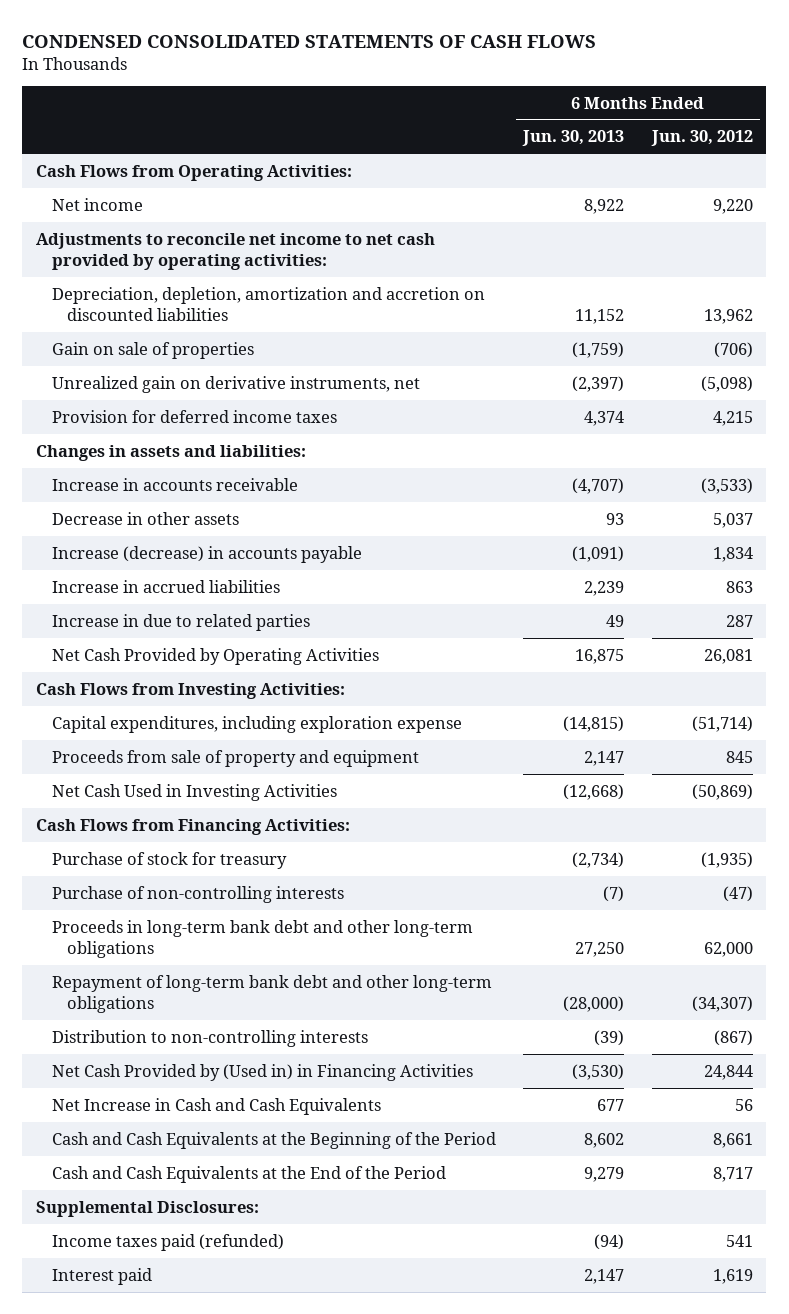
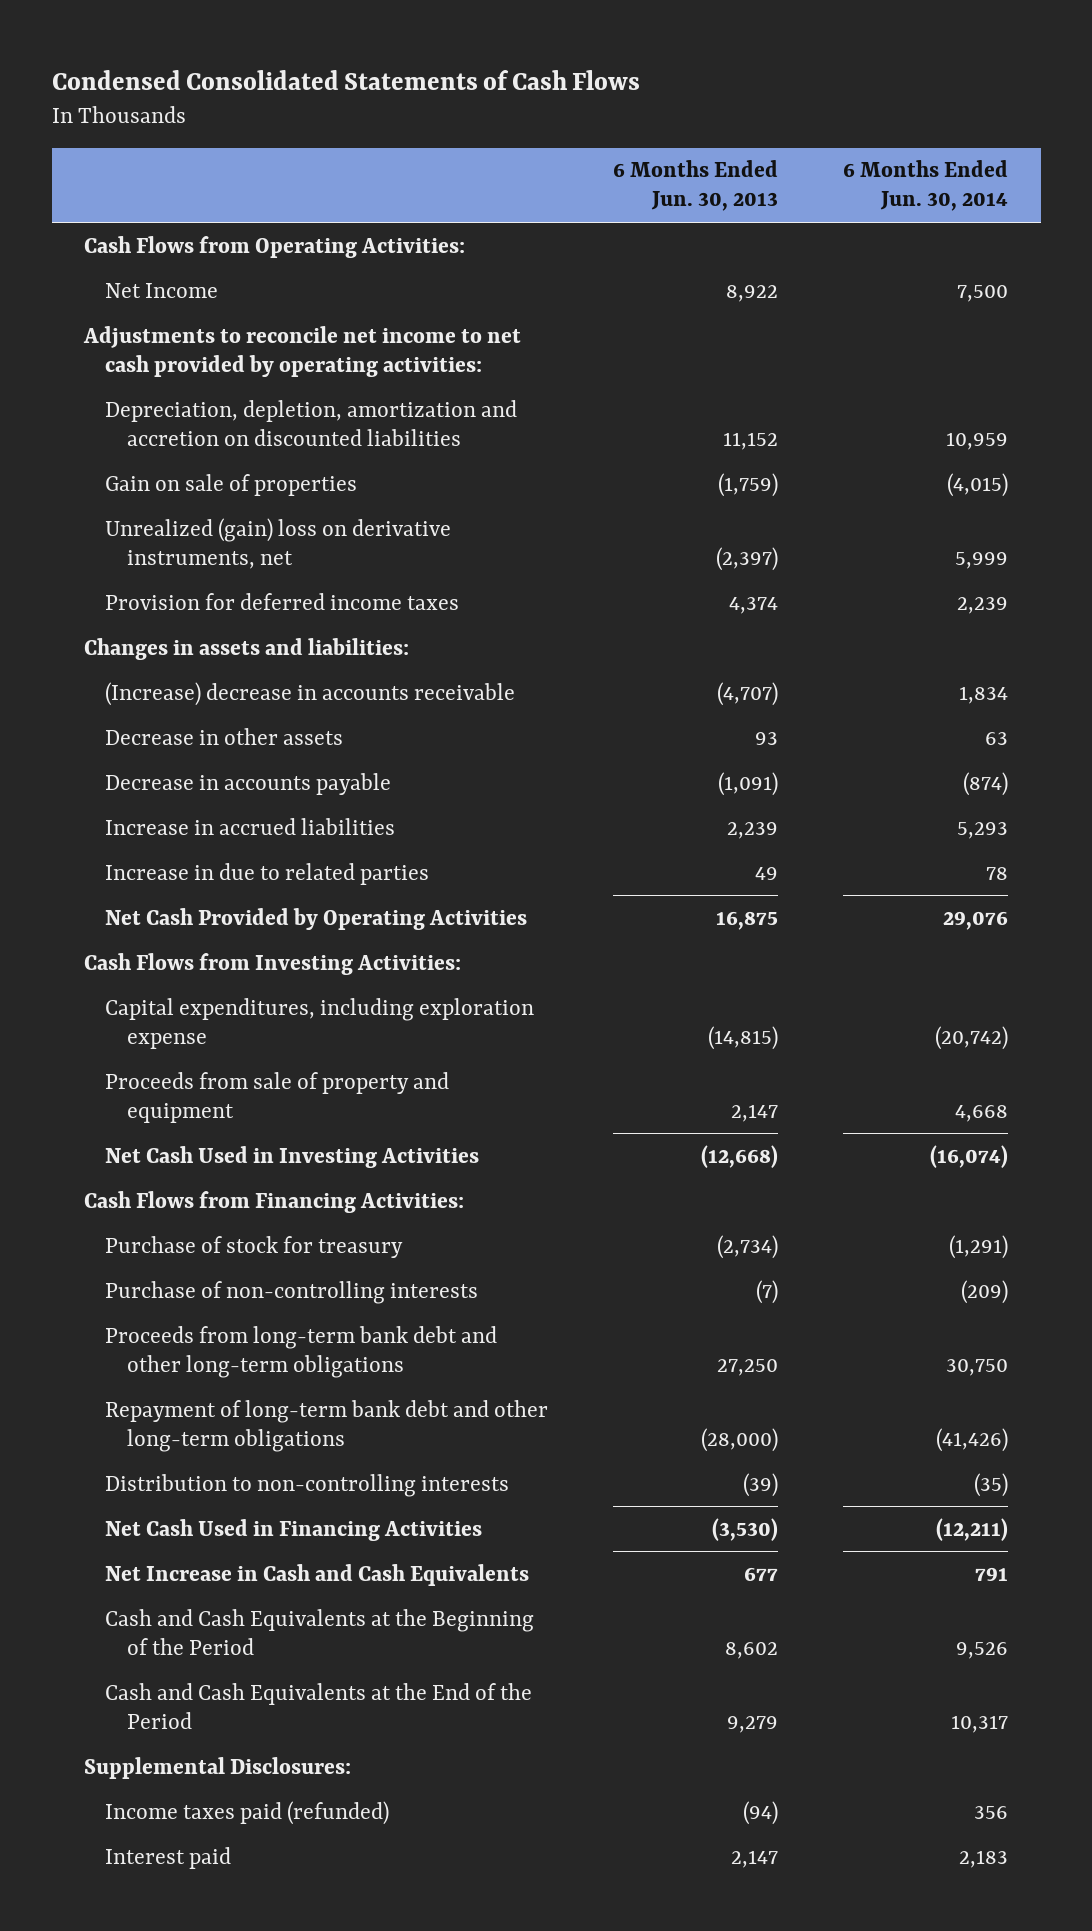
[22,34,597,48] CONDENSED CONSOLIDATED STATEMENTS OF CASH FLOWS -> [51,69,640,90] Condensed Consolidated Statements of Cash Flows
[650,130,753,147] Jun. 30, 2012 -> none
none -> [843,160,1009,212] 6 Months Ended Jun. 30, 2014
[51,197,143,211] Net income -> [105,282,219,298] Net Income
[51,375,420,393] Unrealized gain on derivative instruments, net -> [105,517,452,569] Unrealized (gain) loss on derivative instruments, net
[51,477,298,491] Increase in accounts receivable -> [105,681,516,706] (Increase) decrease in accounts receivable
[51,545,362,563] Increase (decrease) in accounts payable -> [105,772,392,795] Decrease in accounts payable
[51,919,473,958] Proceeds in long-term bank debt and other long-term obligations -> [105,1325,498,1378] Proceeds from long-term bank debt and other long-term obligations
[51,1063,473,1081] Net Cash Provided by (Used in) in Financing Activities -> [105,1518,483,1541] Net Cash Used in Financing Activities

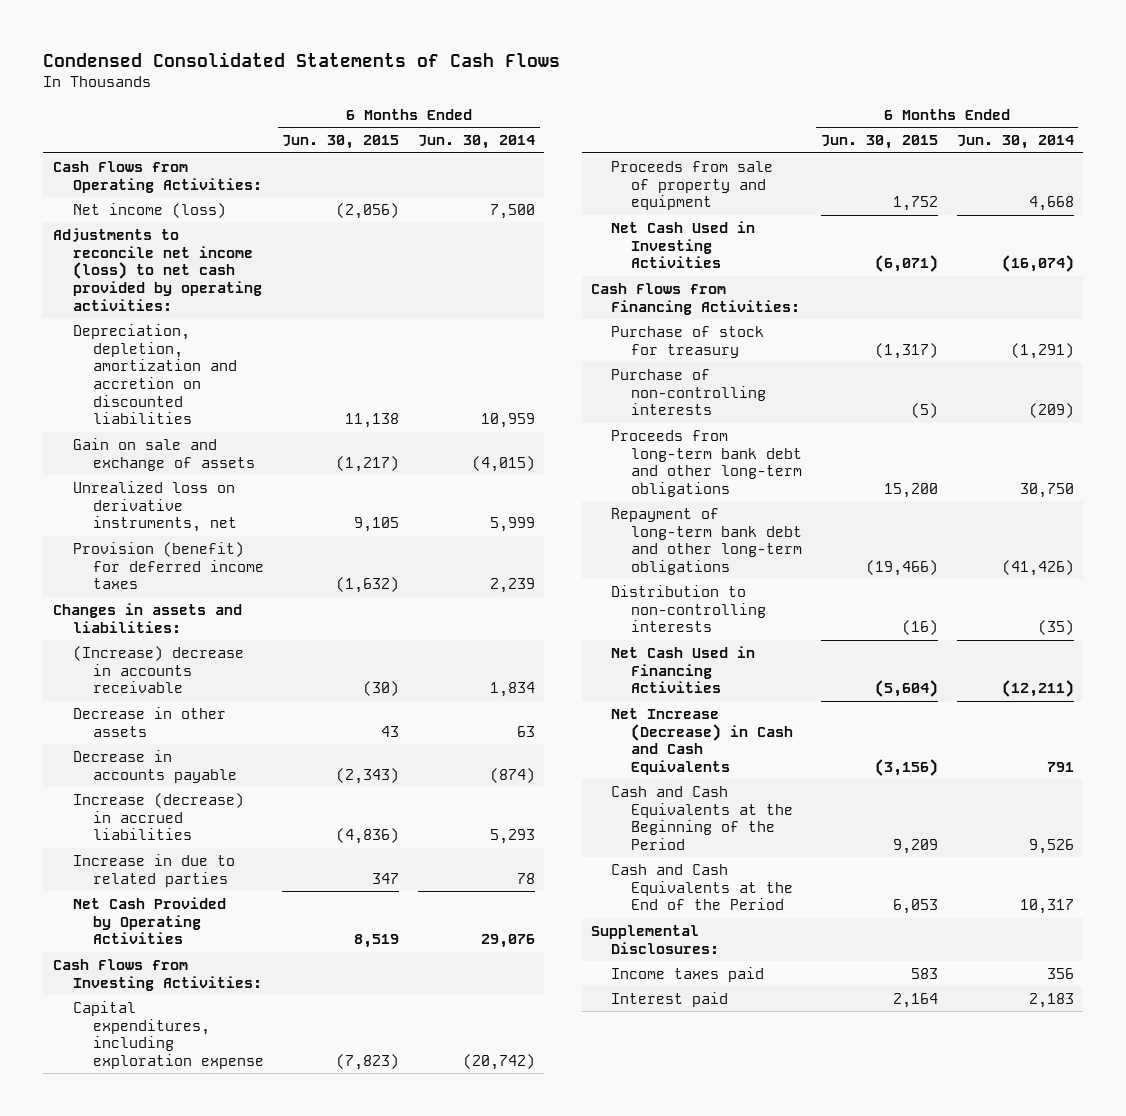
[613,160,779,212] 6 Months Ended Jun. 30, 2013 -> none
none -> [282,135,400,150] Jun. 30, 2015
[105,282,219,298] Net Income -> [72,202,226,218] Net income (loss)
[82,325,521,377] Adjustments to reconcile net income to net cash provided by operating activities: -> [52,227,262,311] Adjustments to reconcile net income (loss) to net cash provided by operating activities:
[105,473,358,496] Gain on sale of properties -> [72,437,255,471] Gain on sale and exchange of assets
[105,517,452,569] Unrealized (gain) loss on derivative instruments, net -> [72,480,237,533] Unrealized loss on derivative instruments, net
[105,592,460,610] Provision for deferred income taxes -> [72,541,264,590] Provision (benefit) for deferred income taxes
[105,817,396,835] Increase in accrued liabilities -> [72,792,244,841] Increase (decrease) in accrued liabilities
[105,1563,530,1586] Net Increase in Cash and Cash Equivalents -> [611,707,794,775] Net Increase (Decrease) in Cash and Cash Equivalents
[105,1800,390,1825] Income taxes paid (refunded) -> [611,966,765,982] Income taxes paid

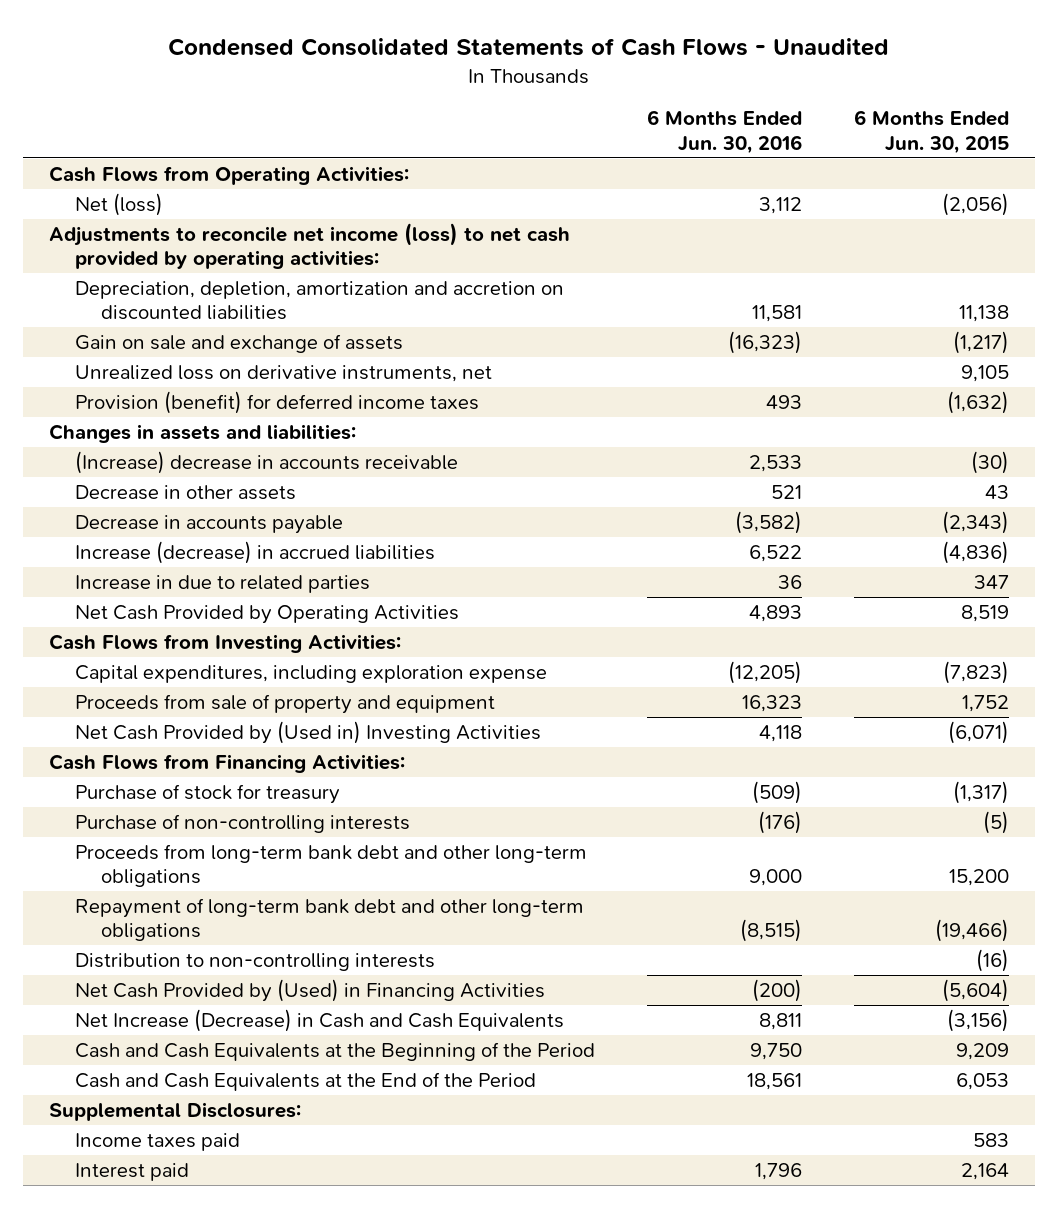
[43,51,561,67] Condensed Consolidated Statements of Cash Flows -> [167,37,889,56] Condensed Consolidated Statements of Cash Flows - Unaudited
[417,135,535,150] Jun. 30, 2014 -> none
none -> [646,110,802,154] 6 Months Ended Jun. 30, 2016
[72,202,226,218] Net income (loss) -> [74,192,163,216] Net (loss)
[611,220,756,269] Net Cash Used in Investing Activities -> [74,720,541,744] Net Cash Provided by (Used in) Investing Activities
[611,645,756,694] Net Cash Used in Financing Activities -> [74,978,545,1002] Net Cash Provided by (Used) in Financing Activities

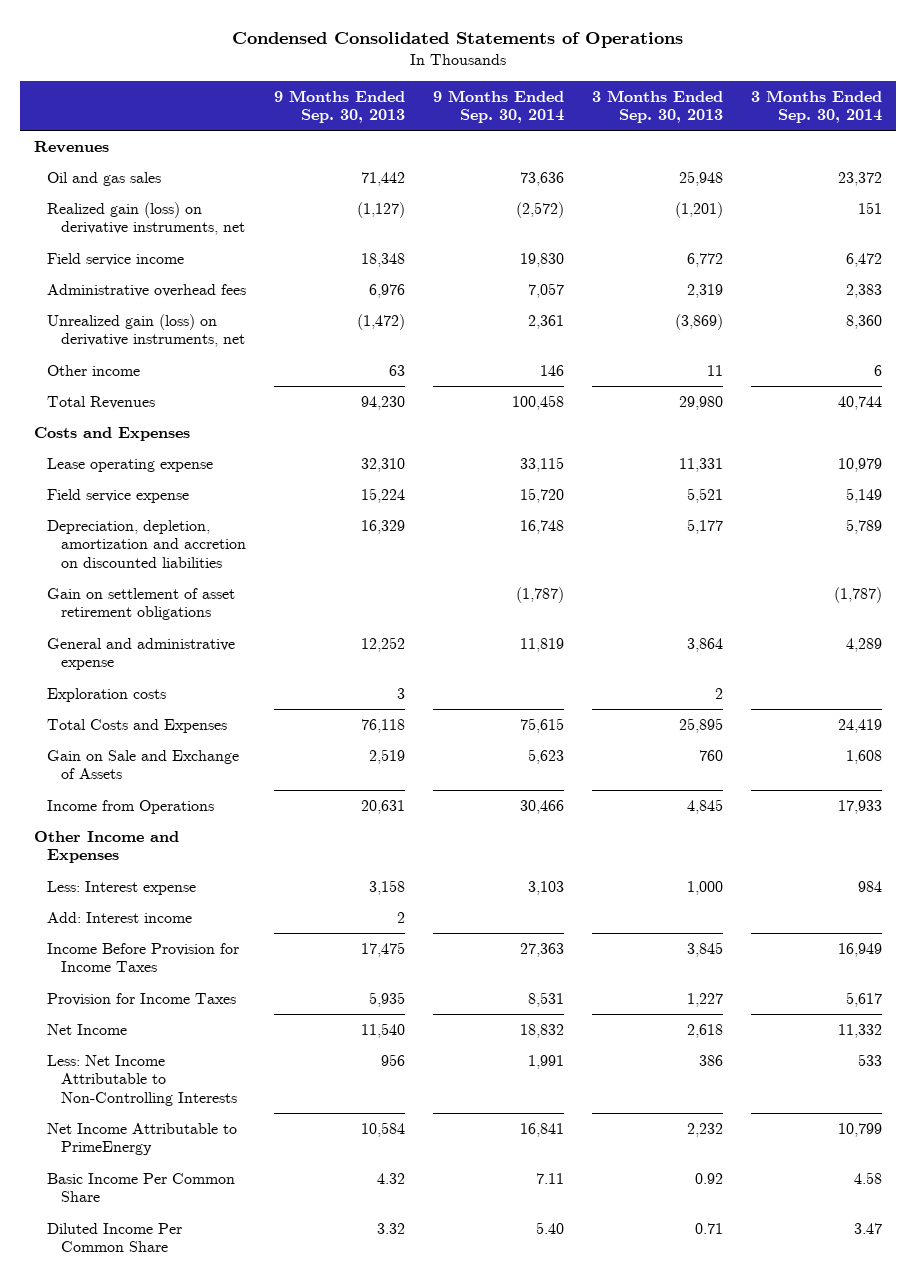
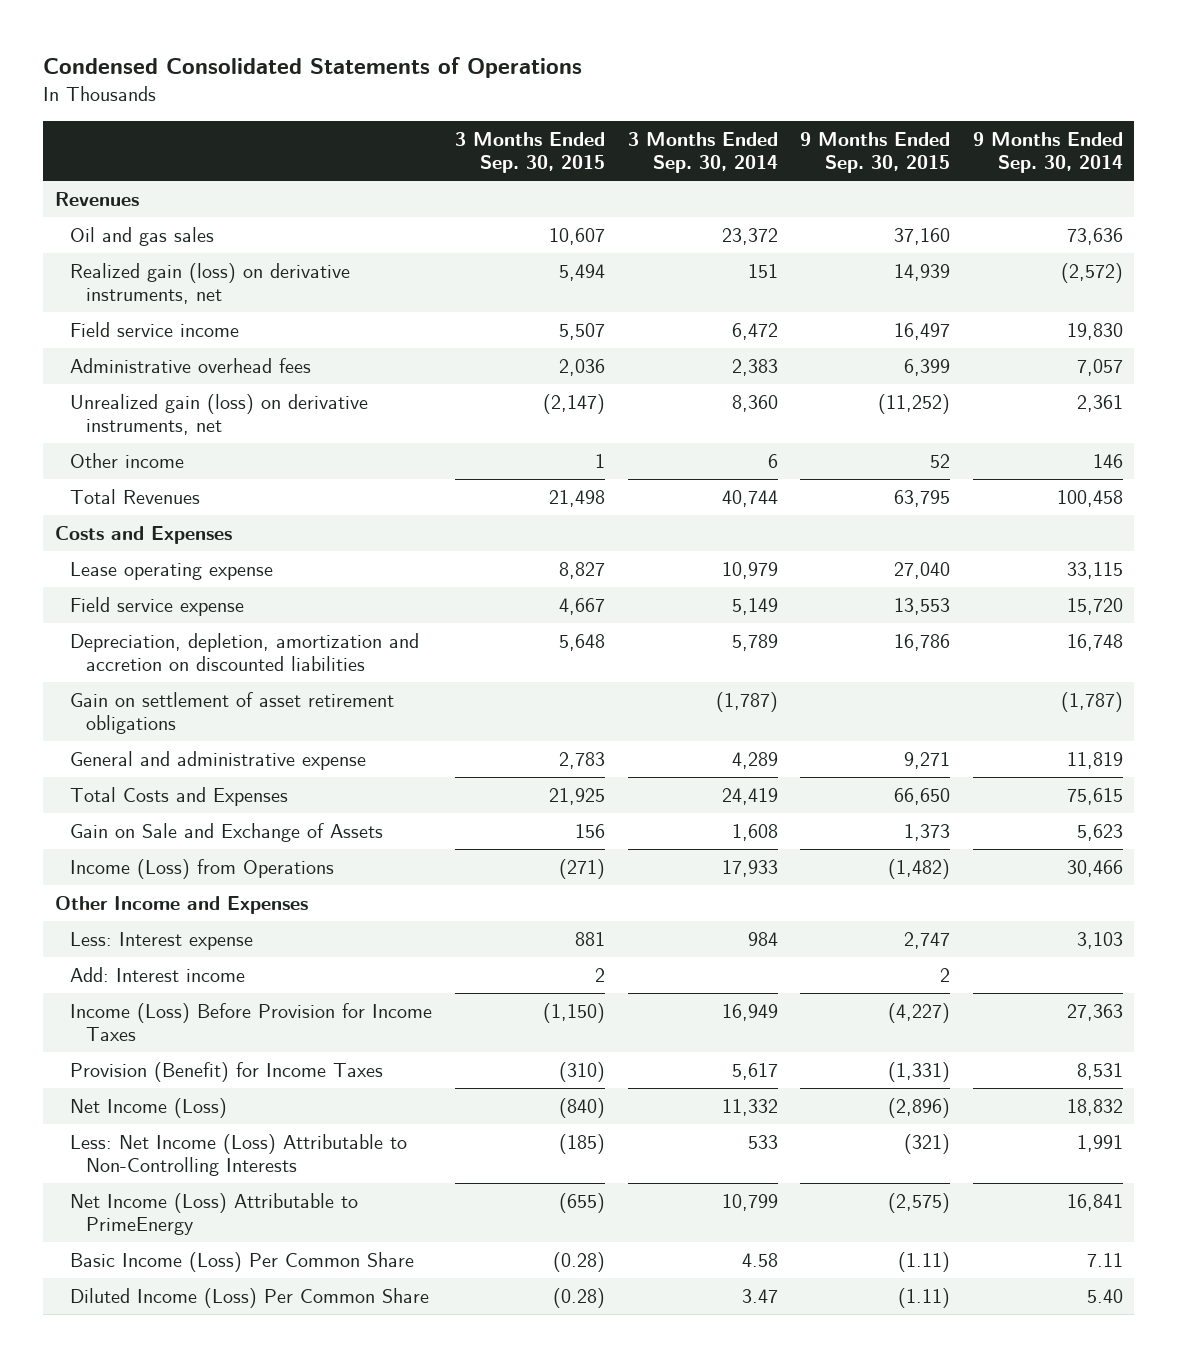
[274,89,406,124] 9 Months Ended Sep. 30, 2013 -> none
[591,89,723,124] 3 Months Ended Sep. 30, 2013 -> none
none -> [455,131,606,174] 3 Months Ended Sep. 30, 2015
none -> [800,131,951,174] 9 Months Ended Sep. 30, 2015
[47,687,167,702] Exploration costs -> none
[47,799,215,814] Income from Operations -> [70,858,335,879] Income (Loss) from Operations
[47,942,240,973] Income Before Provision for Income Taxes -> [70,1002,433,1042] Income (Loss) Before Provision for Income Taxes
[47,992,237,1006] Provision for Income Taxes -> [70,1061,384,1082] Provision (Benefit) for Income Taxes
[47,1023,128,1035] Net Income -> [70,1097,228,1118] Net Income (Loss)
[47,1054,237,1106] Less: Net Income Attributable to Non-Controlling Interests -> [70,1133,408,1177] Less: Net Income (Loss) Attributable to Non-Controlling Interests
[47,1122,238,1156] Net Income Attributable to PrimeEnergy -> [70,1192,359,1236] Net Income (Loss) Attributable to PrimeEnergy
[47,1172,236,1203] Basic Income Per Common Share -> [70,1251,415,1272] Basic Income (Loss) Per Common Share
[47,1222,183,1253] Diluted Income Per Common Share -> [70,1287,430,1308] Diluted Income (Loss) Per Common Share

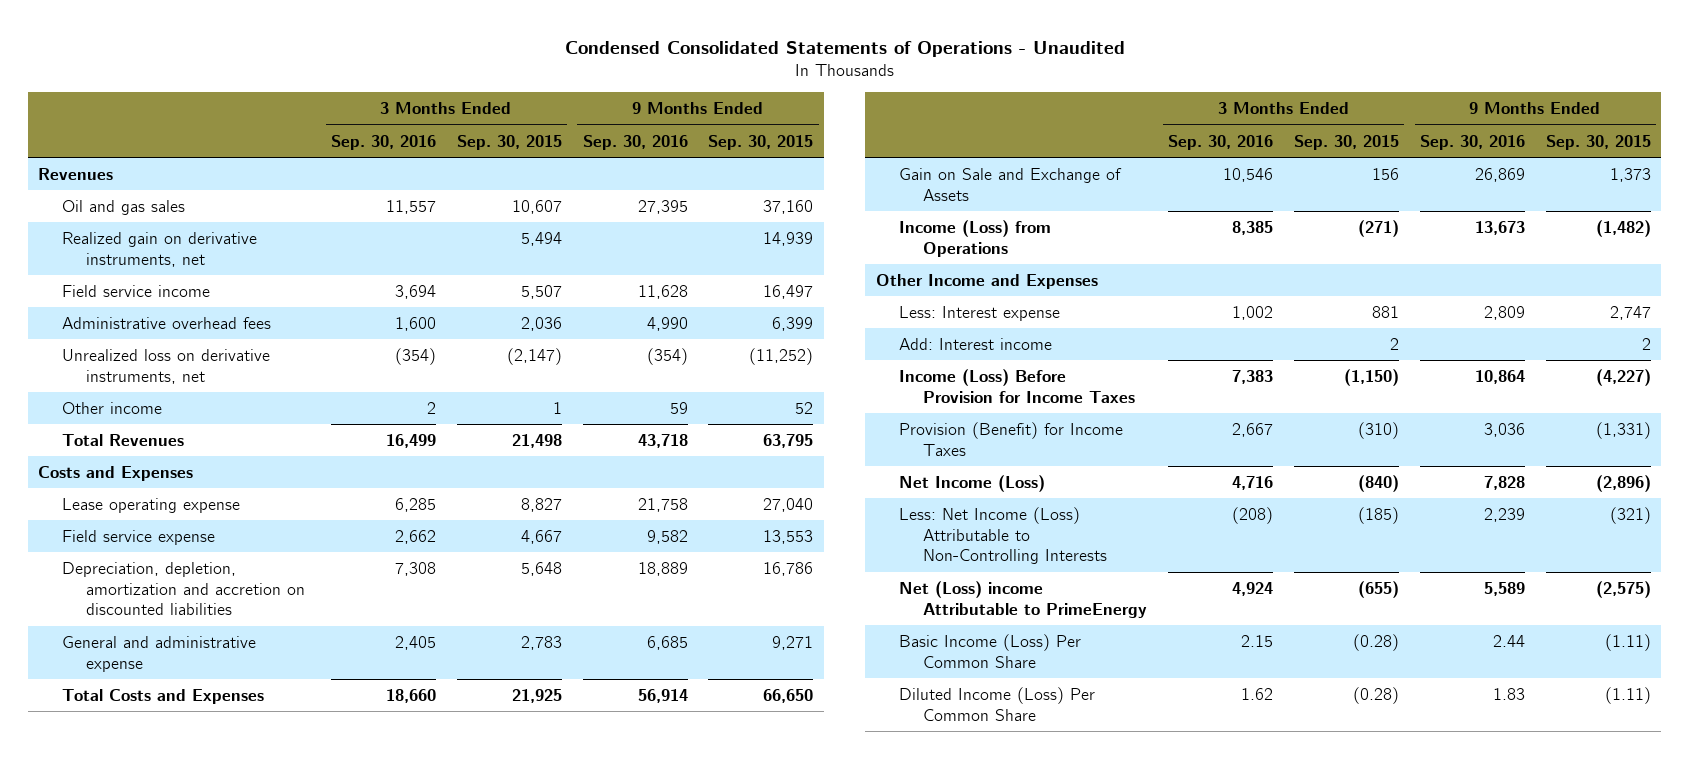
[43,57,583,79] Condensed Consolidated Statements of Operations -> [564,40,1125,57] Condensed Consolidated Statements of Operations - Unaudited
[627,131,778,174] 3 Months Ended Sep. 30, 2014 -> none
[972,131,1123,174] 9 Months Ended Sep. 30, 2014 -> none
none -> [330,134,436,150] Sep. 30, 2016
none -> [582,134,688,150] Sep. 30, 2016
[70,262,351,305] Realized gain (loss) on derivative instruments, net -> [62,231,258,267] Realized gain on derivative instruments, net
[70,393,369,436] Unrealized gain (loss) on derivative instruments, net -> [62,348,271,384] Unrealized loss on derivative instruments, net
[70,691,395,735] Gain on settlement of asset retirement obligations -> none
[70,1192,359,1236] Net Income (Loss) Attributable to PrimeEnergy -> [899,580,1148,618] Net (Loss) income Attributable to PrimeEnergy

